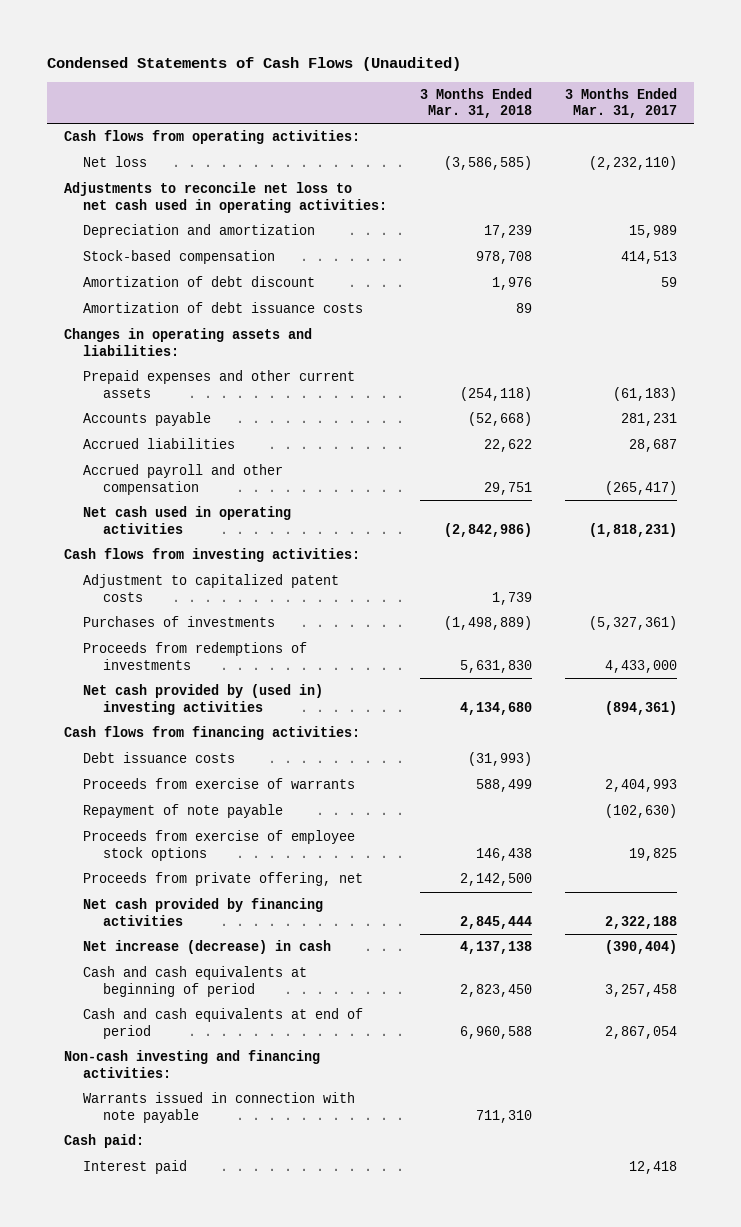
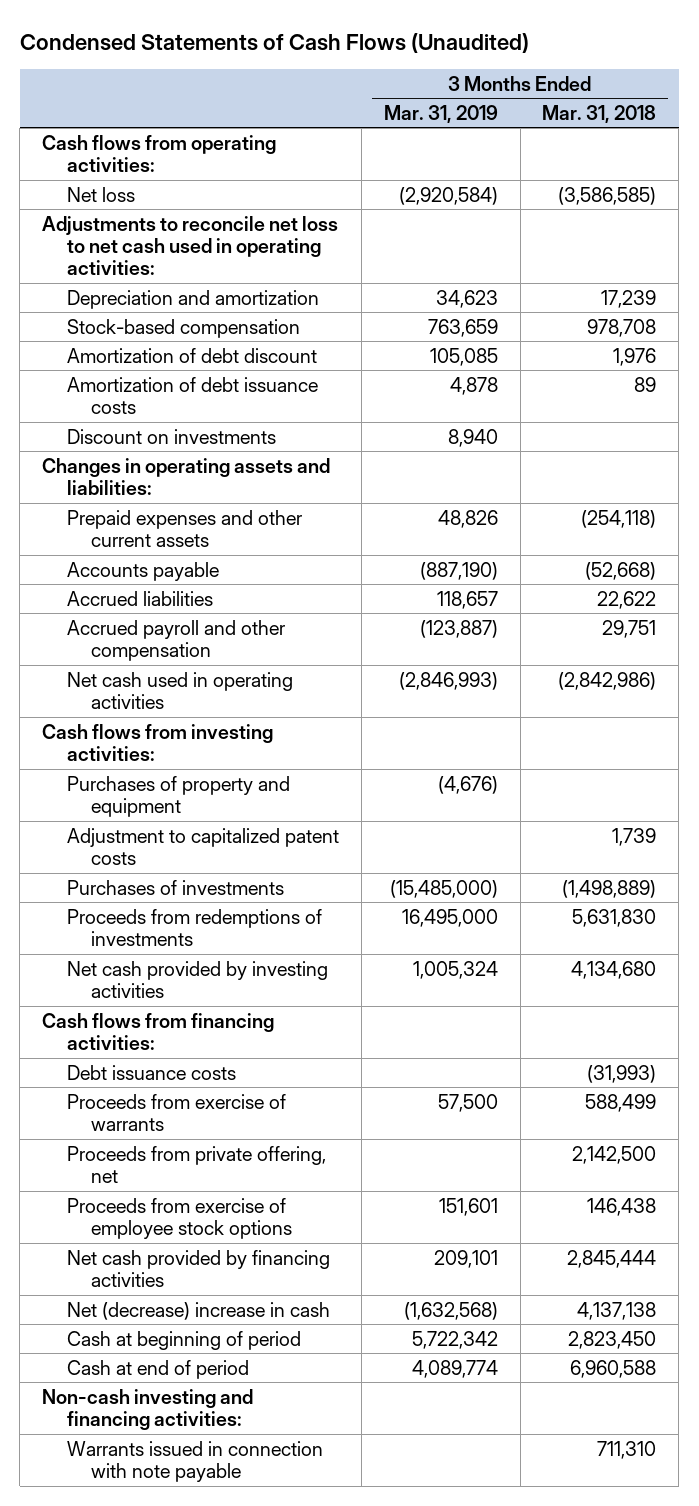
[565,87,678,119] 3 Months Ended Mar. 31, 2017 -> none
none -> [383,104,498,123] Mar. 31, 2019
none -> [66,428,276,444] Discount on investments
none -> [66,775,290,818] Purchases of property and equipment
[83,684,324,715] Net cash provided by (used in) investing activities -> [66,960,328,999] Net cash provided by investing activities
[83,804,284,819] Repayment of note payable -> none
[83,830,356,861] Proceeds from exercise of employee stock options -> [66,1197,293,1240] Proceeds from exercise of employee stock options
[83,940,332,955] Net increase (decrease) in cash -> [66,1301,330,1320] Net (decrease) increase in cash
[83,966,308,997] Cash and cash equivalents at beginning of period -> [66,1330,301,1350] Cash at beginning of period
[83,1008,364,1039] Cash and cash equivalents at end of period -> [66,1359,249,1379] Cash at end of period
[63,1134,144,1149] Cash paid: -> none
[83,1160,188,1175] Interest paid -> none

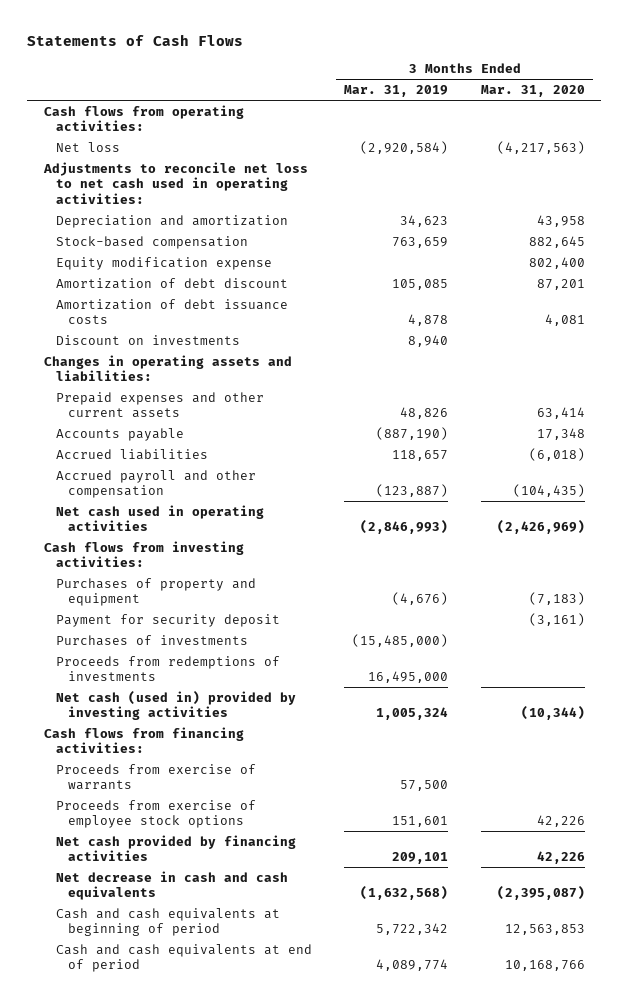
[19,32,529,53] Condensed Statements of Cash Flows (Unaudited) -> [27,34,244,47] Statements of Cash Flows
[542,104,657,123] Mar. 31, 2018 -> none
none -> [481,85,586,98] Mar. 31, 2020
none -> [55,256,272,270] Equity modification expense
[66,827,339,866] Adjustment to capitalized patent costs -> none
none -> [55,613,280,627] Payment for security deposit
[66,960,328,999] Net cash provided by investing activities -> [55,690,296,721] Net cash (used in) provided by investing activities
[66,1064,236,1080] Debt issuance costs -> none
[66,1145,326,1184] Proceeds from private offering, net -> none
[42,1388,254,1431] Non-cash investing and financing activities: -> none
[66,1440,323,1483] Warrants issued in connection with note payable -> none
[66,1301,330,1320] Net (decrease) increase in cash -> [55,870,288,901] Net decrease in cash and cash equivalents
[66,1330,301,1350] Cash at beginning of period -> [55,907,280,937] Cash and cash equivalents at beginning of period
[66,1359,249,1379] Cash at end of period -> [55,943,312,973] Cash and cash equivalents at end of period

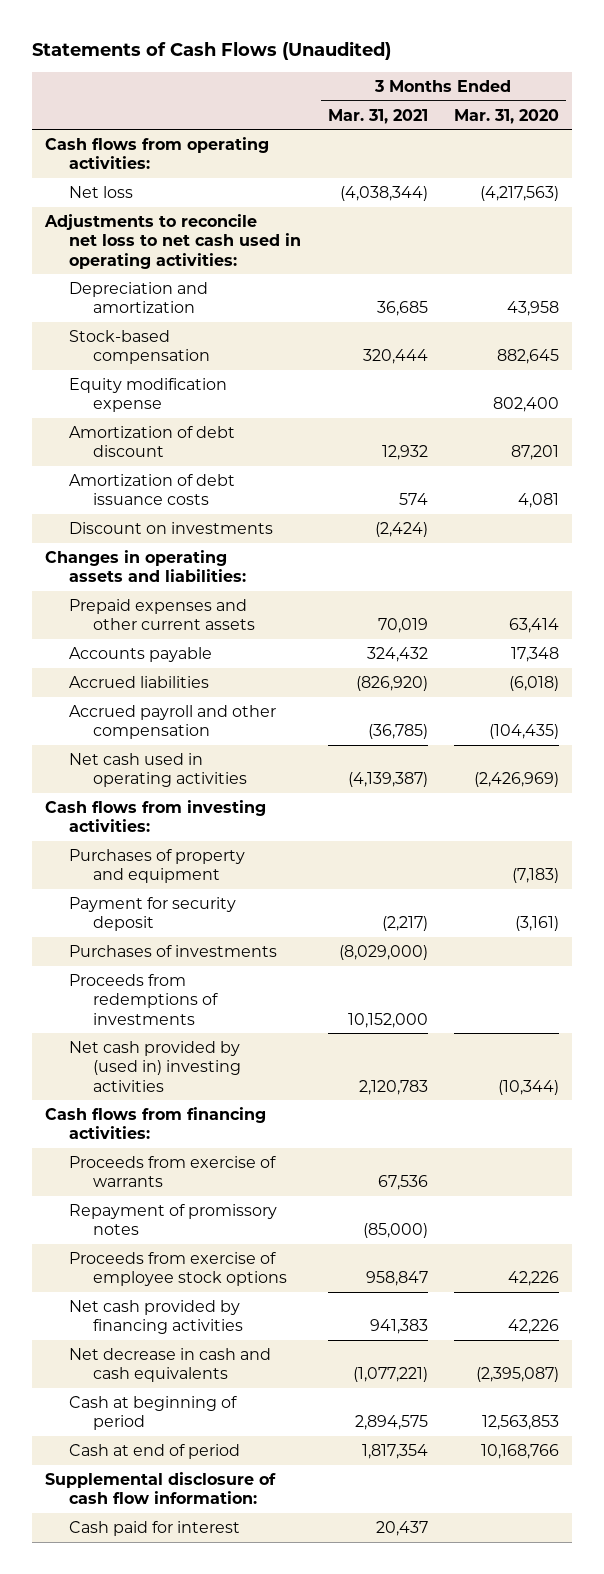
[27,34,244,47] Statements of Cash Flows -> [31,41,391,61] Statements of Cash Flows (Unaudited)
[344,85,449,98] Mar. 31, 2019 -> none
none -> [327,108,428,124] Mar. 31, 2021
[55,690,296,721] Net cash (used in) provided by investing activities -> [69,1040,242,1092] Net cash provided by (used in) investing activities
none -> [69,1203,278,1236] Repayment of promissory notes
[55,907,280,937] Cash and cash equivalents at beginning of period -> [69,1395,238,1431] Cash at beginning of period
[55,943,312,973] Cash and cash equivalents at end of period -> [69,1443,241,1459] Cash at end of period
none -> [44,1471,276,1505] Supplemental disclosure of cash flow information:
none -> [69,1520,241,1536] Cash paid for interest

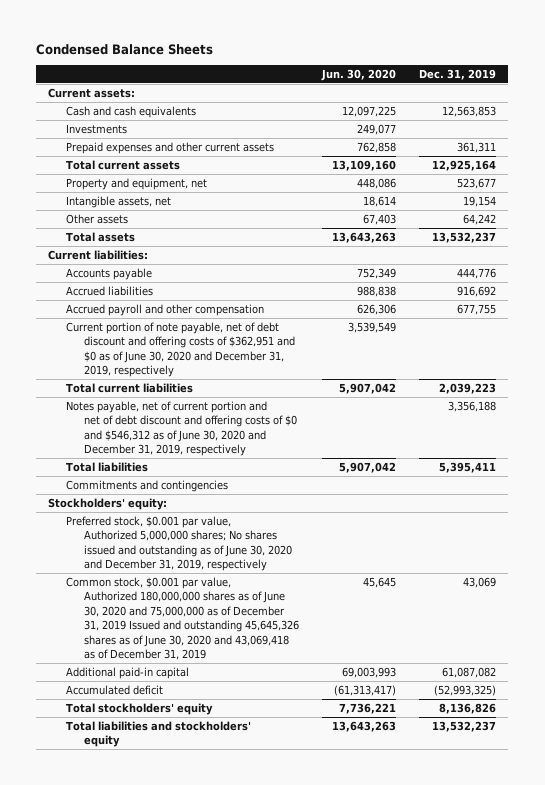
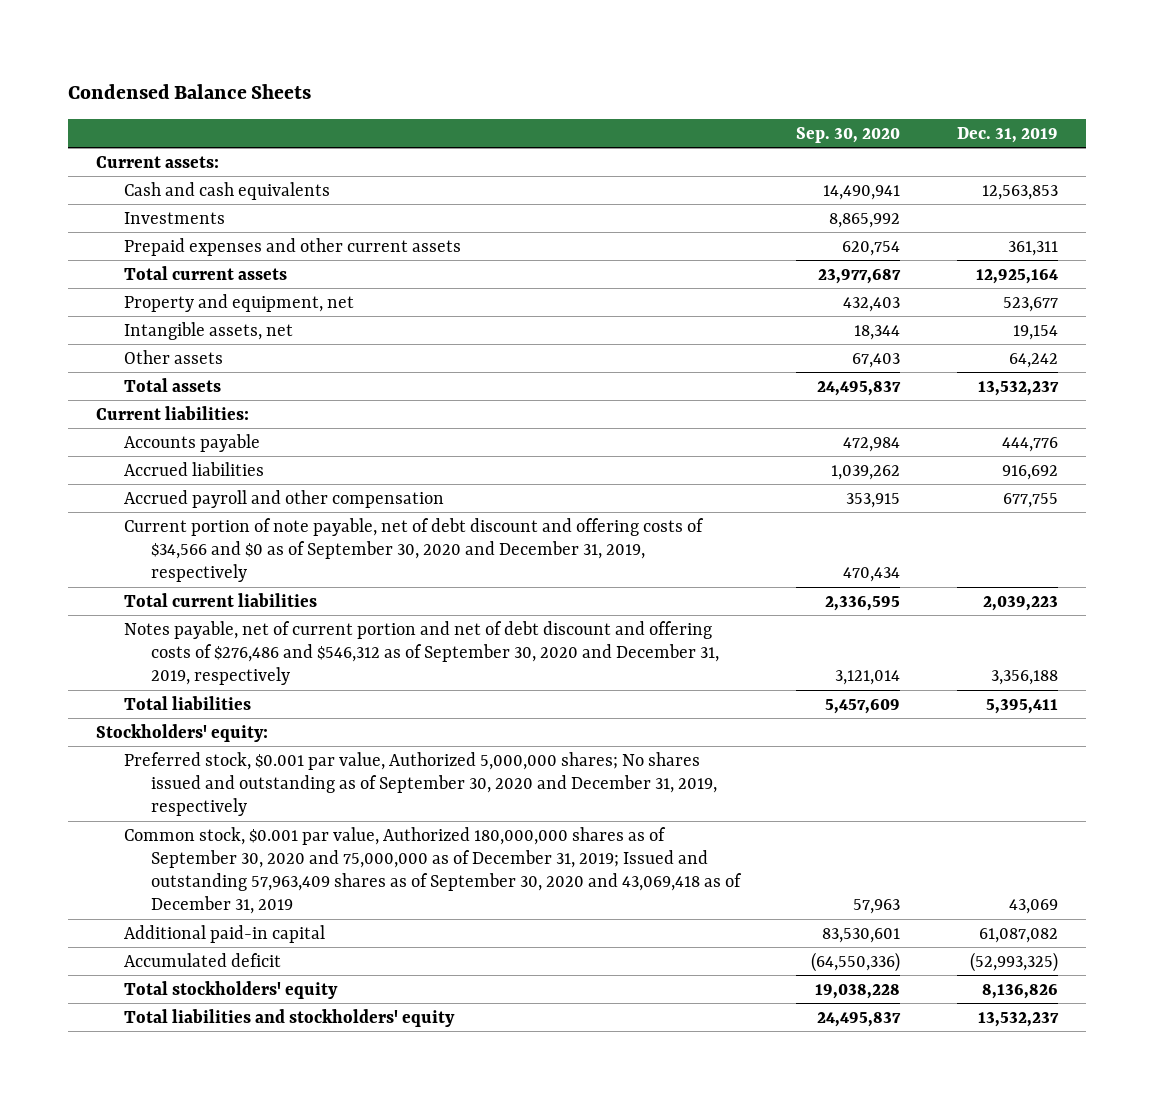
[321,68,397,81] Jun. 30, 2020 -> none
none -> [796,126,901,143] Sep. 30, 2020
[65,321,295,378] Current portion of note payable, net of debt discount and offering costs of $362,951 and $0 as of June 30, 2020 and December 31, 2019, respectively -> [123,517,704,583] Current portion of note payable, net of debt discount and offering costs of $34,566 and $0 as of September 30, 2020 and December 31, 2019, respectively
[65,400,297,457] Notes payable, net of current portion and net of debt discount and offering costs of $0 and $546,312 as of June 30, 2020 and December 31, 2019, respectively -> [123,620,719,686] Notes payable, net of current portion and net of debt discount and offering costs of $276,486 and $546,312 as of September 30, 2020 and December 31, 2019, respectively
[65,479,228,492] Commitments and contingencies -> none
[65,515,292,572] Preferred stock, $0.001 par value, Authorized 5,000,000 shares; No shares issued and outstanding as of June 30, 2020 and December 31, 2019, respectively -> [123,751,717,817] Preferred stock, $0.001 par value, Authorized 5,000,000 shares; No shares issued and outstanding as of September 30, 2020 and December 31, 2019, respectively
[65,576,299,661] Common stock, $0.001 par value, Authorized 180,000,000 shares as of June 30, 2020 and 75,000,000 as of December 31, 2019 Issued and outstanding 45,645,326 shares as of June 30, 2020 and 43,069,418 as of December 31, 2019 -> [123,826,742,915] Common stock, $0.001 par value, Authorized 180,000,000 shares as of September 30, 2020 and 75,000,000 as of December 31, 2019; Issued and outstanding 57,963,409 shares as of September 30, 2020 and 43,069,418 as of December 31, 2019

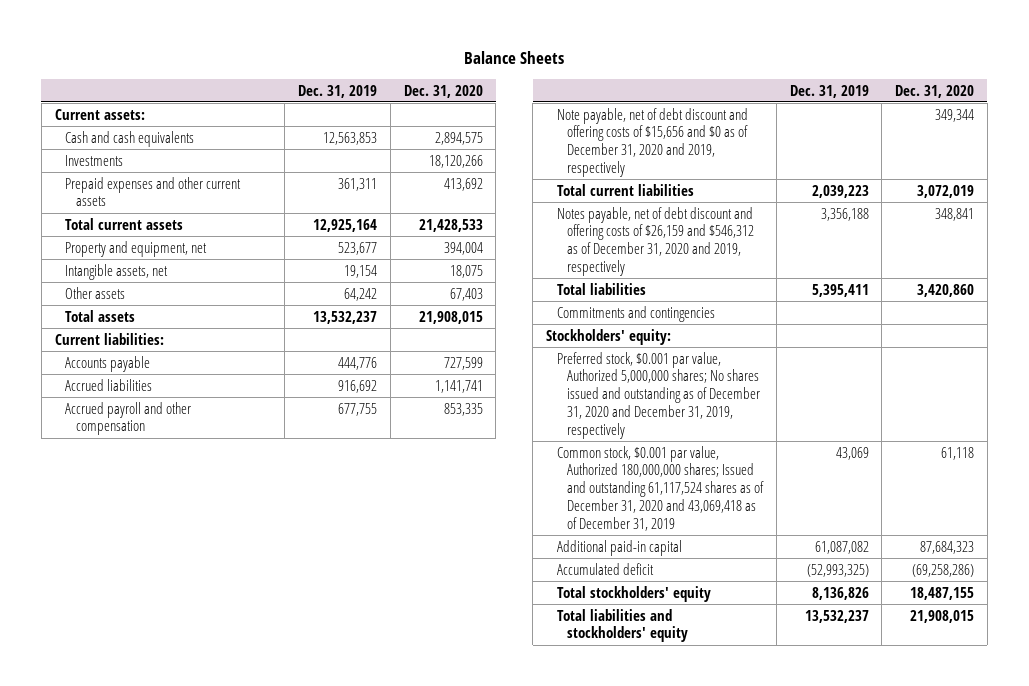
[68,84,312,100] Condensed Balance Sheets -> [464,51,565,65] Balance Sheets
[796,126,901,143] Sep. 30, 2020 -> none
none -> [403,84,483,98] Dec. 31, 2020
[123,517,704,583] Current portion of note payable, net of debt discount and offering costs of $34,566 and $0 as of September 30, 2020 and December 31, 2019, respectively -> [556,107,749,178] Note payable, net of debt discount and offering costs of $15,656 and $0 as of December 31, 2020 and 2019, respectively
[123,620,719,686] Notes payable, net of current portion and net of debt discount and offering costs of $276,486 and $546,312 as of September 30, 2020 and December 31, 2019, respectively -> [556,206,755,277] Notes payable, net of debt discount and offering costs of $26,159 and $546,312 as of December 31, 2020 and 2019, respectively
none -> [556,305,715,322] Commitments and contingencies
[123,751,717,817] Preferred stock, $0.001 par value, Authorized 5,000,000 shares; No shares issued and outstanding as of September 30, 2020 and December 31, 2019, respectively -> [556,351,761,440] Preferred stock, $0.001 par value, Authorized 5,000,000 shares; No shares issued and outstanding as of December 31, 2020 and December 31, 2019, respectively
[123,826,742,915] Common stock, $0.001 par value, Authorized 180,000,000 shares as of September 30, 2020 and 75,000,000 as of December 31, 2019; Issued and outstanding 57,963,409 shares as of September 30, 2020 and 43,069,418 as of December 31, 2019 -> [556,445,765,532] Common stock, $0.001 par value, Authorized 180,000,000 shares; Issued and outstanding 61,117,524 shares as of December 31, 2020 and 43,069,418 as of December 31, 2019

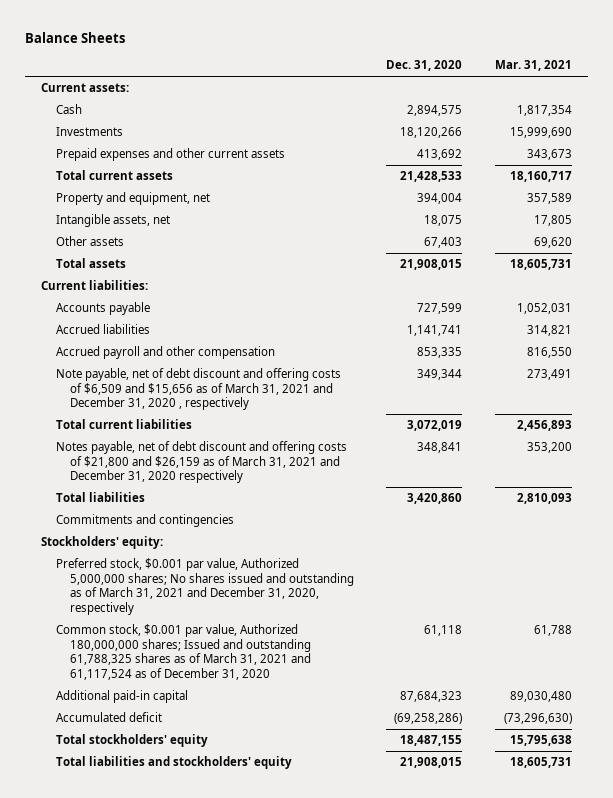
[298,84,378,98] Dec. 31, 2019 -> none
none -> [494,60,572,72] Mar. 31, 2021
[65,130,195,147] Cash and cash equivalents -> [55,104,82,115] Cash
[556,107,749,178] Note payable, net of debt discount and offering costs of $15,656 and $0 as of December 31, 2020 and 2019, respectively -> [55,368,341,411] Note payable, net of debt discount and offering costs of $6,509 and $15,656 as of March 31, 2021 and December 31, 2020 , respectively
[556,206,755,277] Notes payable, net of debt discount and offering costs of $26,159 and $546,312 as of December 31, 2020 and 2019, respectively -> [55,441,347,484] Notes payable, net of debt discount and offering costs of $21,800 and $26,159 as of March 31, 2021 and December 31, 2020 respectively
[556,351,761,440] Preferred stock, $0.001 par value, Authorized 5,000,000 shares; No shares issued and outstanding as of December 31, 2020 and December 31, 2019, respectively -> [55,558,354,615] Preferred stock, $0.001 par value, Authorized 5,000,000 shares; No shares issued and outstanding as of March 31, 2021 and December 31, 2020, respectively
[556,445,765,532] Common stock, $0.001 par value, Authorized 180,000,000 shares; Issued and outstanding 61,117,524 shares as of December 31, 2020 and 43,069,418 as of December 31, 2019 -> [55,624,311,680] Common stock, $0.001 par value, Authorized 180,000,000 shares; Issued and outstanding 61,788,325 shares as of March 31, 2021 and 61,117,524 as of December 31, 2020

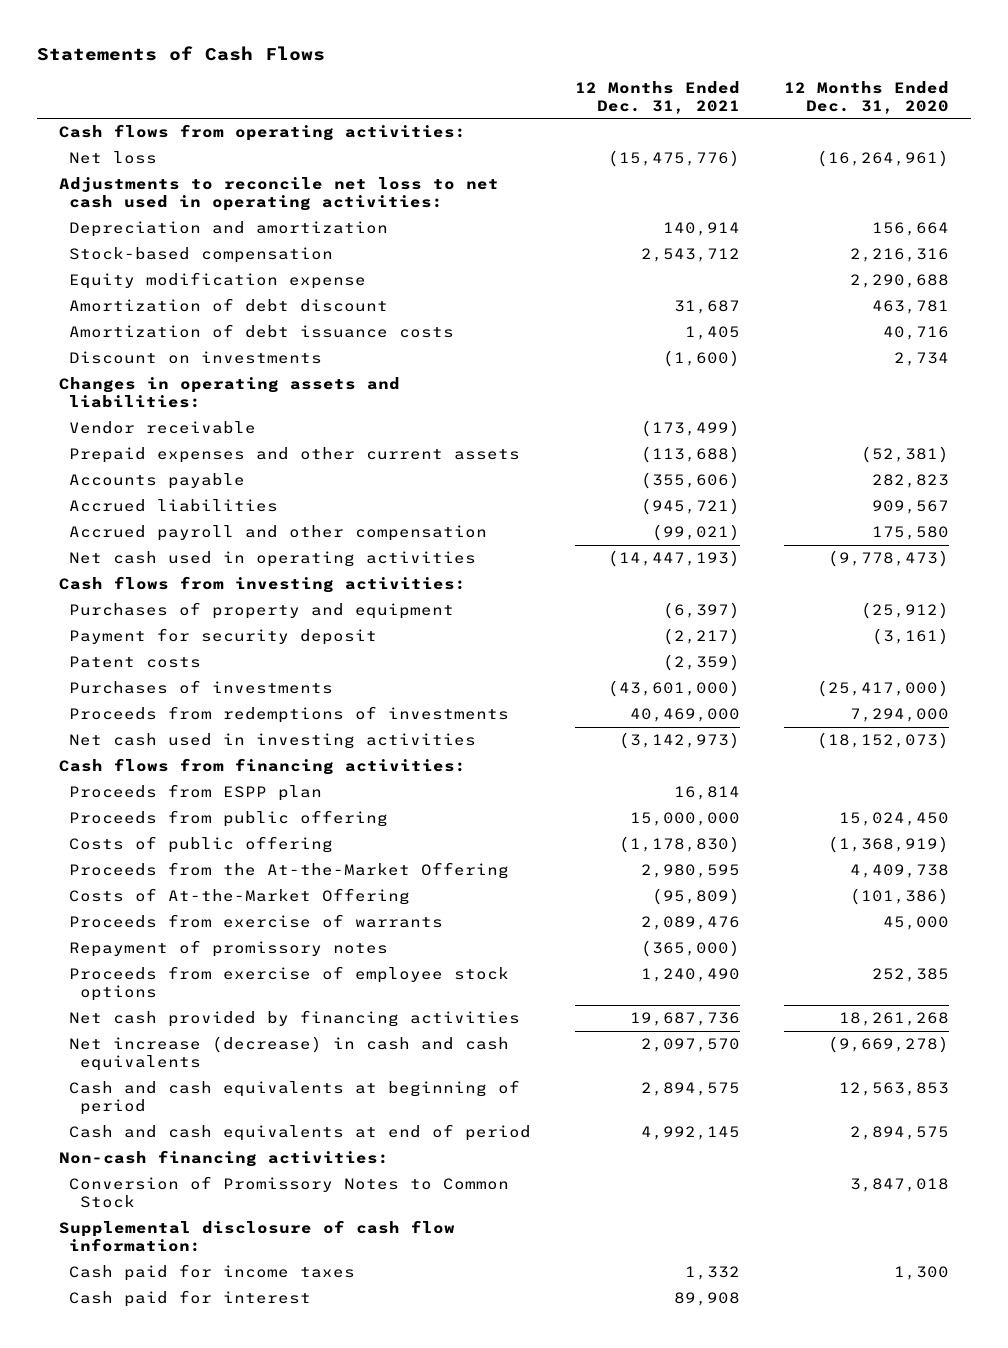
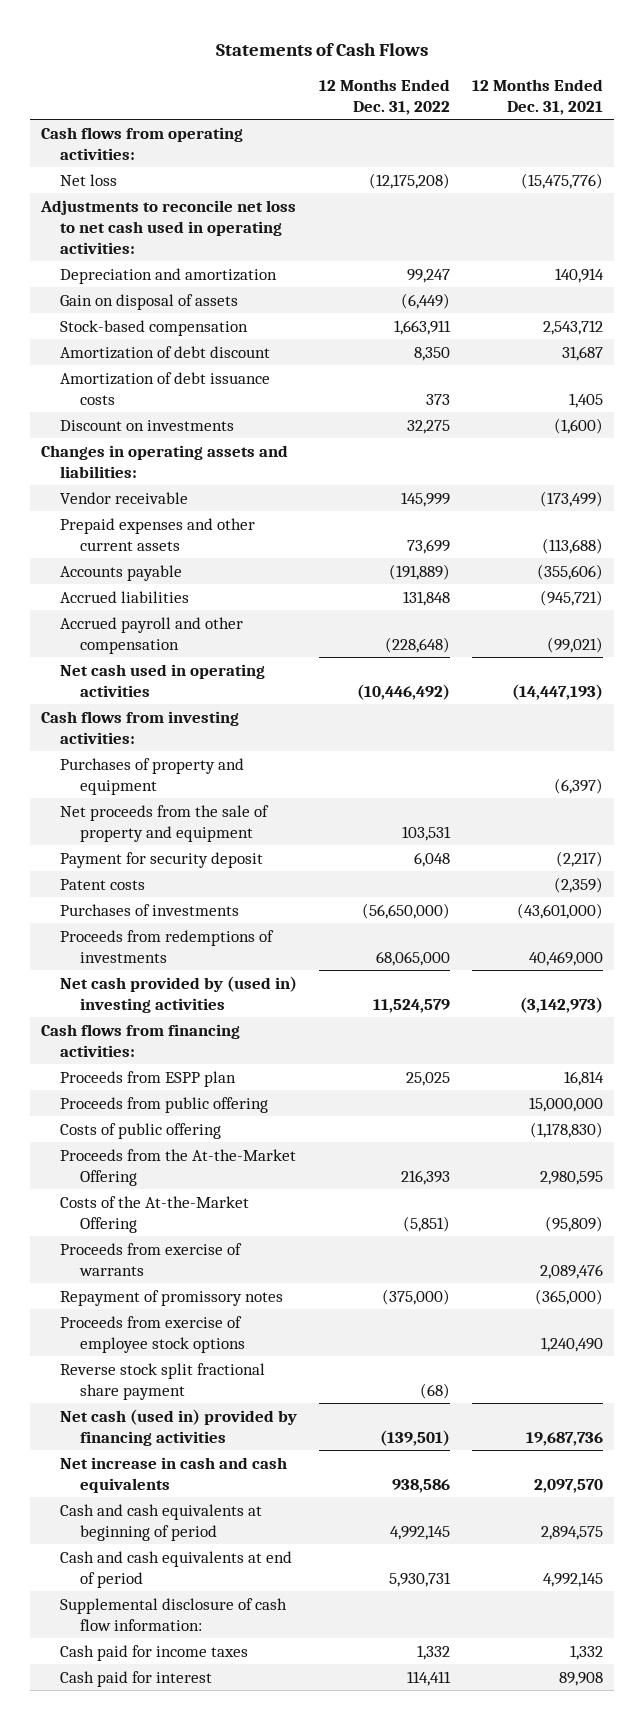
[783,81,949,114] 12 Months Ended Dec. 31, 2020 -> none
none -> [319,78,451,115] 12 Months Ended Dec. 31, 2022
none -> [60,293,239,310] Gain on disposal of assets
[69,272,367,290] Equity modification expense -> none
none -> [60,804,270,842] Net proceeds from the sale of property and equipment
[69,733,477,750] Net cash used in investing activities -> [60,975,298,1013] Net cash provided by (used in) investing activities
[69,888,411,906] Costs of At-the-Market Offering -> [60,1195,250,1233] Costs of the At-the-Market Offering
none -> [60,1362,266,1400] Reverse stock split fractional share payment
[69,1010,521,1028] Net cash provided by financing activities -> [60,1408,298,1446] Net cash (used in) provided by financing activities
[69,1036,510,1071] Net increase (decrease) in cash and cash equivalents -> [60,1456,288,1493] Net increase in cash and cash equivalents
[58,1150,389,1168] Non-cash financing activities: -> none
[69,1176,510,1208] Conversion of Promissory Notes to Common Stock -> none

